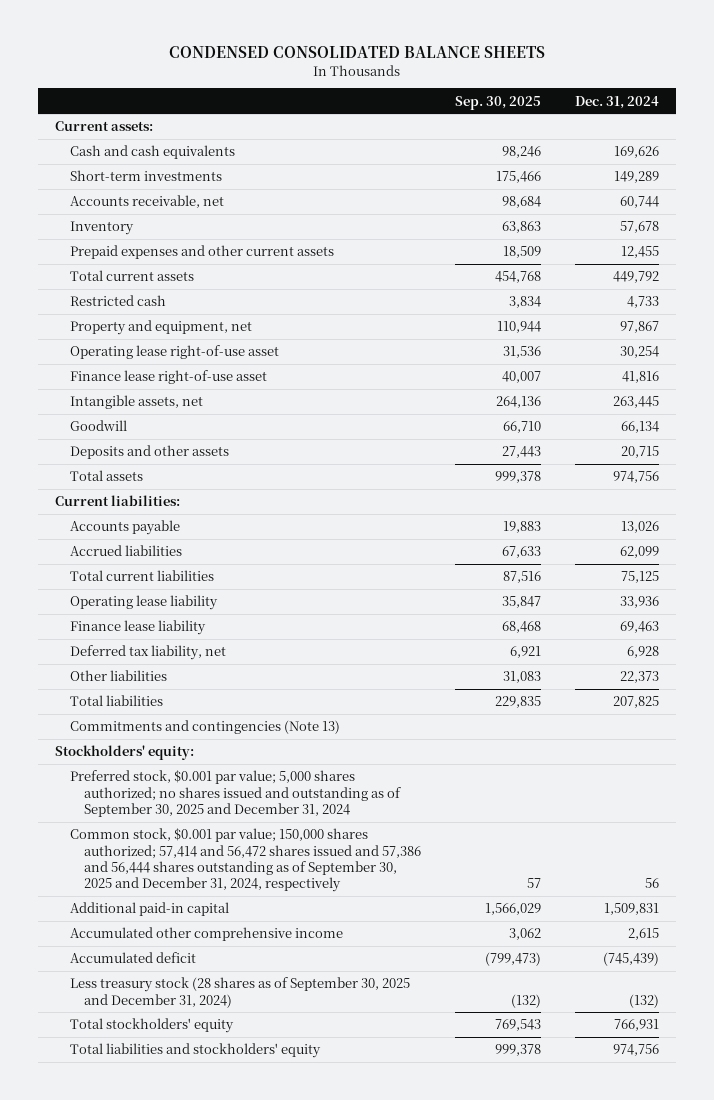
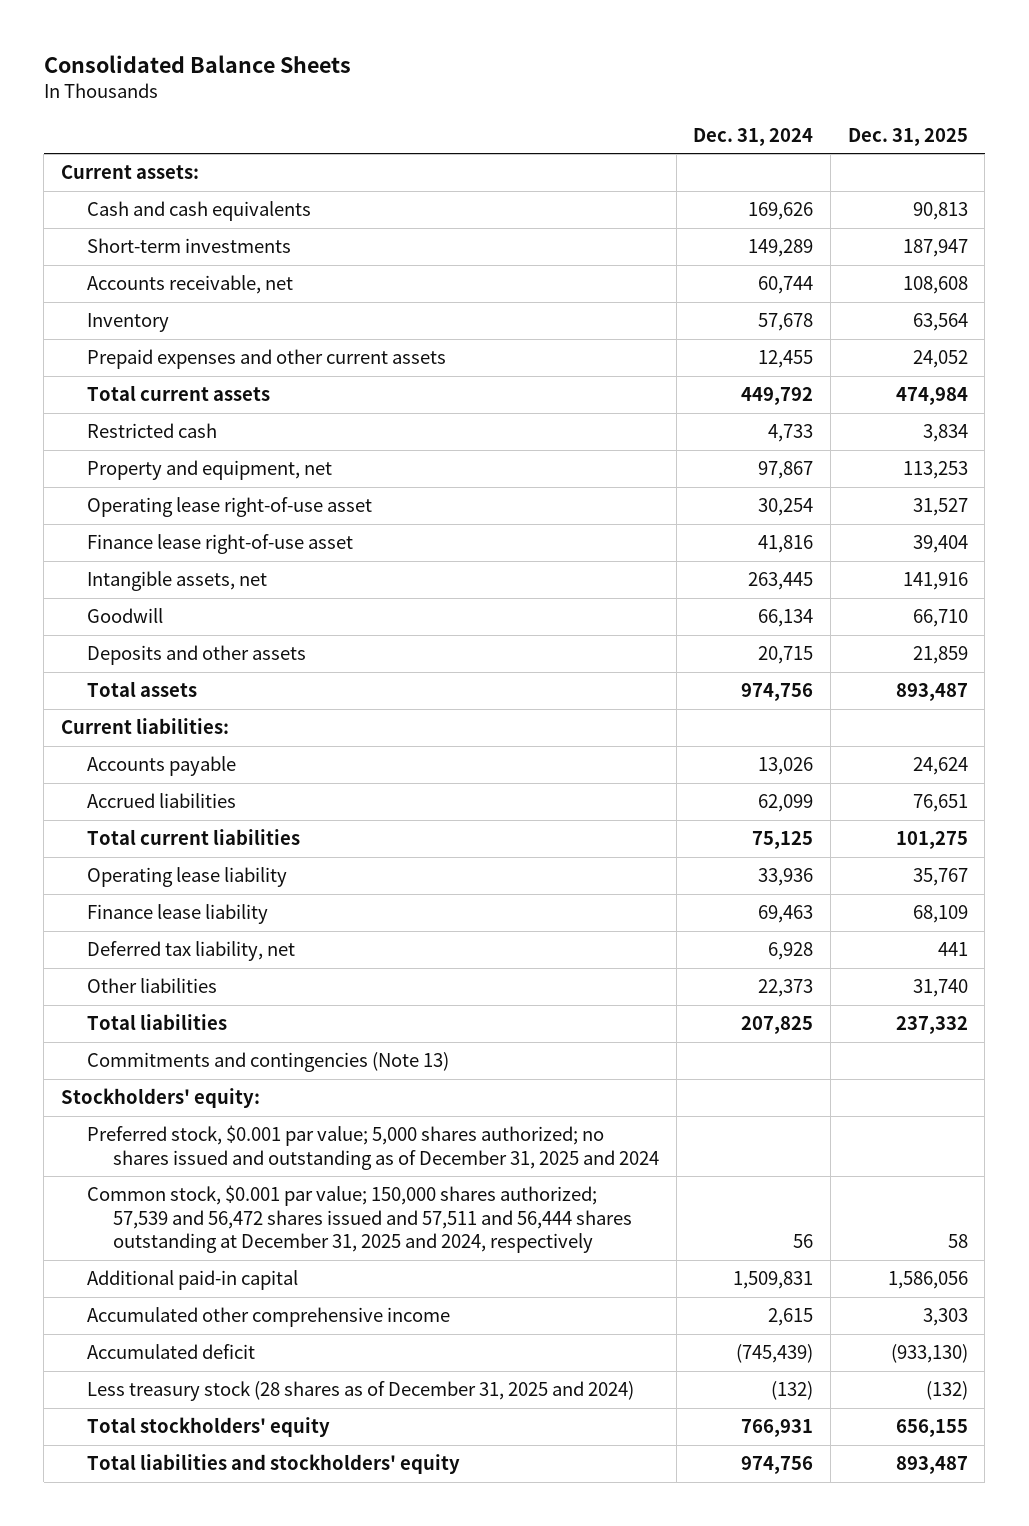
[169,46,546,59] CONDENSED CONSOLIDATED BALANCE SHEETS -> [43,54,351,73] Consolidated Balance Sheets
[454,95,541,110] Sep. 30, 2025 -> none
none -> [847,127,968,146] Dec. 31, 2025
[69,770,401,817] Preferred stock, $0.001 par value; 5,000 shares authorized; no shares issued and outstanding as of September 30, 2025 and December 31, 2024 -> [87,1125,660,1170] Preferred stock, $0.001 par value; 5,000 shares authorized; no shares issued and outstanding as of December 31, 2025 and 2024
[69,828,421,893] Common stock, $0.001 par value; 150,000 shares authorized; 57,414 and 56,472 shares issued and 57,386 and 56,444 shares outstanding as of September 30, 2025 and December 31, 2024, respectively -> [87,1185,633,1254] Common stock, $0.001 par value; 150,000 shares authorized; 57,539 and 56,472 shares issued and 57,511 and 56,444 shares outstanding at December 31, 2025 and 2024, respectively
[69,977,410,1008] Less treasury stock (28 shares as of September 30, 2025 and December 31, 2024) -> [87,1381,635,1402] Less treasury stock (28 shares as of December 31, 2025 and 2024)

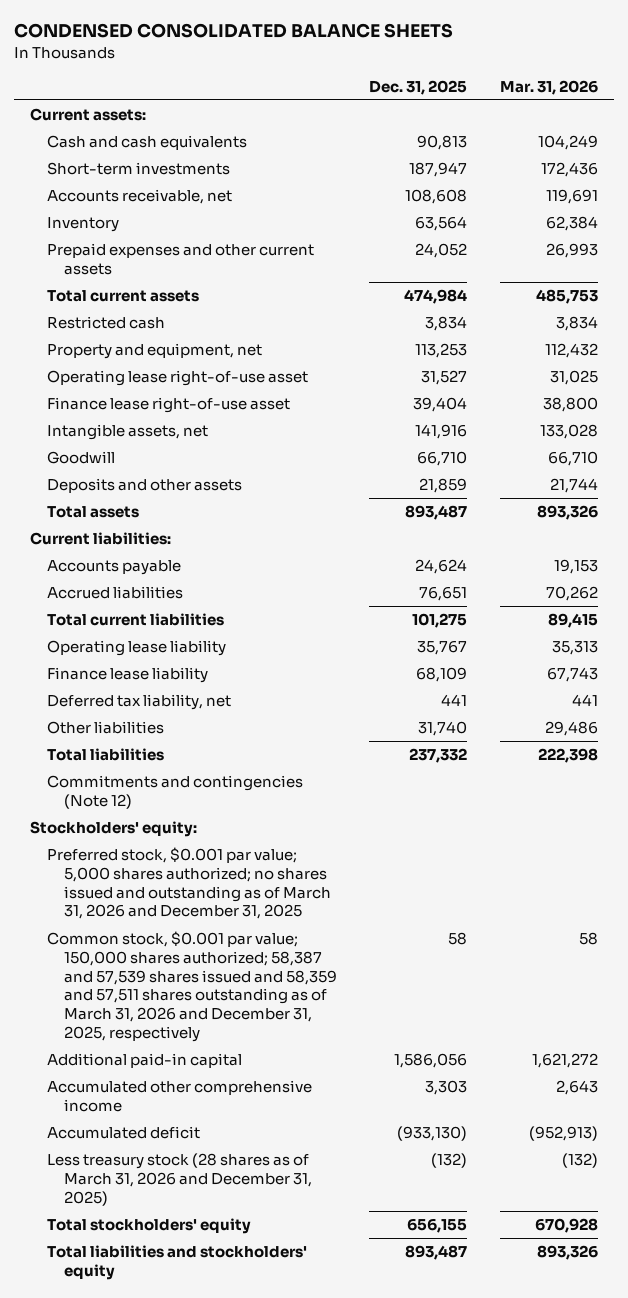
[43,54,351,73] Consolidated Balance Sheets -> [13,23,453,39] CONDENSED CONSOLIDATED BALANCE SHEETS
[693,127,814,146] Dec. 31, 2024 -> none
none -> [499,79,598,95] Mar. 31, 2026
[87,1052,450,1073] Commitments and contingencies (Note 13) -> [46,775,303,809] Commitments and contingencies (Note 12)
[87,1125,660,1170] Preferred stock, $0.001 par value; 5,000 shares authorized; no shares issued and outstanding as of December 31, 2025 and 2024 -> [46,847,331,920] Preferred stock, $0.001 par value; 5,000 shares authorized; no shares issued and outstanding as of March 31, 2026 and December 31, 2025
[87,1185,633,1254] Common stock, $0.001 par value; 150,000 shares authorized; 57,539 and 56,472 shares issued and 57,511 and 56,444 shares outstanding at December 31, 2025 and 2024, respectively -> [46,931,337,1042] Common stock, $0.001 par value; 150,000 shares authorized; 58,387 and 57,539 shares issued and 58,359 and 57,511 shares outstanding as of March 31, 2026 and December 31, 2025, respectively
[87,1381,635,1402] Less treasury stock (28 shares as of December 31, 2025 and 2024) -> [46,1153,312,1206] Less treasury stock (28 shares as of March 31, 2026 and December 31, 2025)

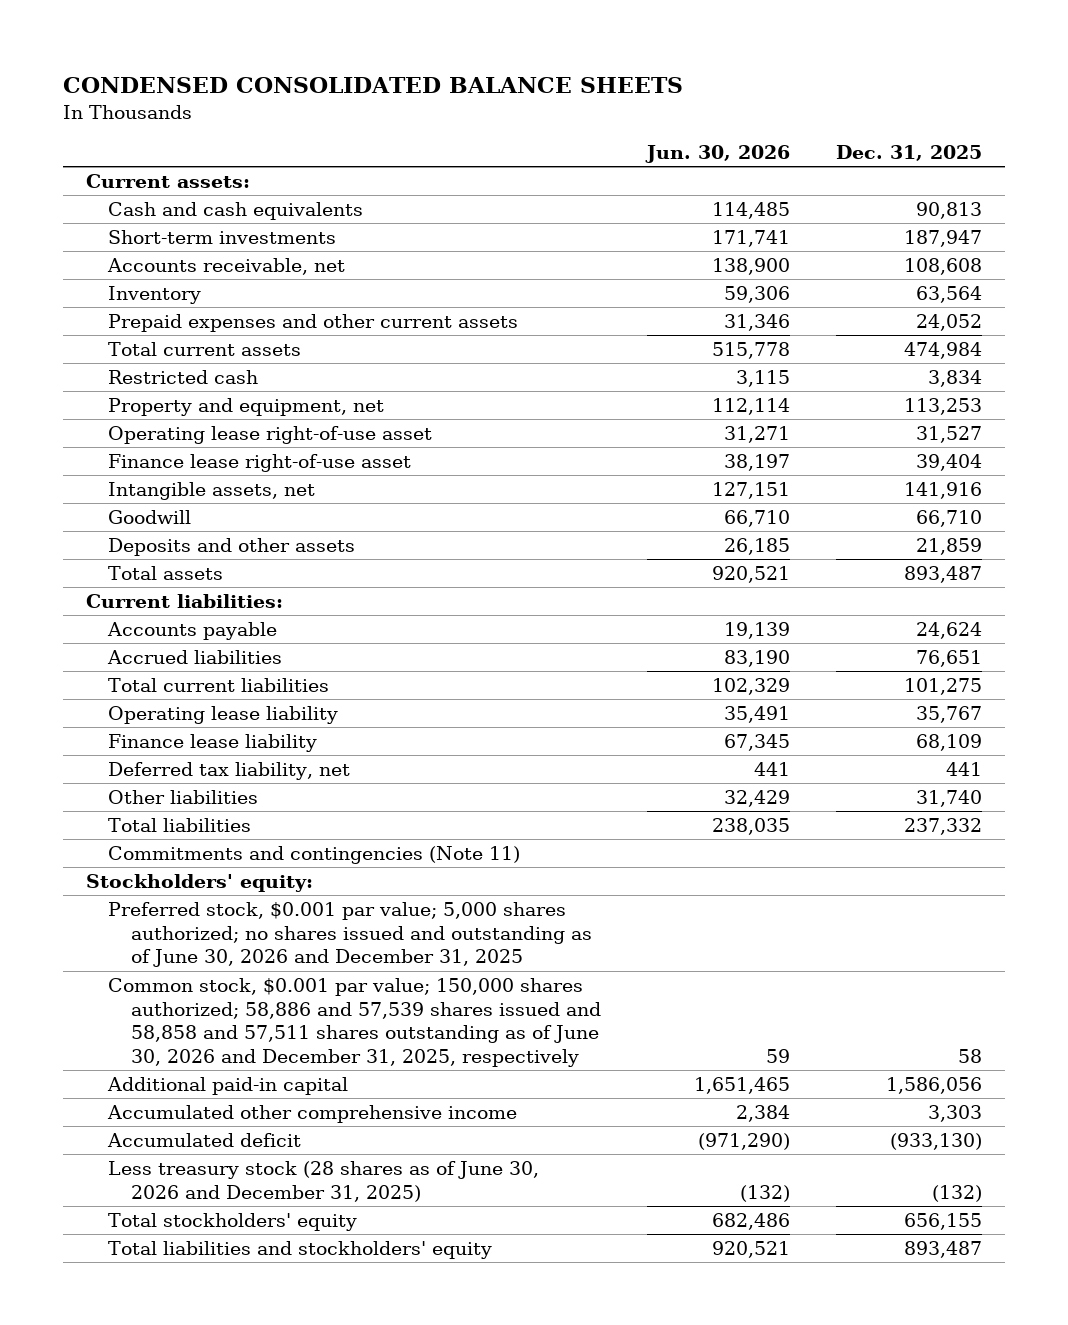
[499,79,598,95] Mar. 31, 2026 -> none
none -> [645,145,791,164] Jun. 30, 2026
[46,775,303,809] Commitments and contingencies (Note 12) -> [108,846,521,865] Commitments and contingencies (Note 11)
[46,847,331,920] Preferred stock, $0.001 par value; 5,000 shares authorized; no shares issued and outstanding as of March 31, 2026 and December 31, 2025 -> [108,902,592,968] Preferred stock, $0.001 par value; 5,000 shares authorized; no shares issued and outstanding as of June 30, 2026 and December 31, 2025
[46,931,337,1042] Common stock, $0.001 par value; 150,000 shares authorized; 58,387 and 57,539 shares issued and 58,359 and 57,511 shares outstanding as of March 31, 2026 and December 31, 2025, respectively -> [108,978,601,1067] Common stock, $0.001 par value; 150,000 shares authorized; 58,886 and 57,539 shares issued and 58,858 and 57,511 shares outstanding as of June 30, 2026 and December 31, 2025, respectively
[46,1153,312,1206] Less treasury stock (28 shares as of March 31, 2026 and December 31, 2025) -> [108,1161,540,1202] Less treasury stock (28 shares as of June 30, 2026 and December 31, 2025)

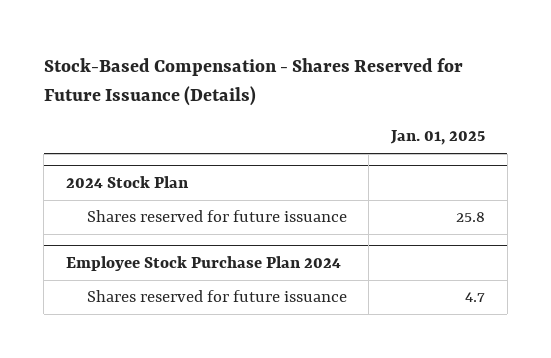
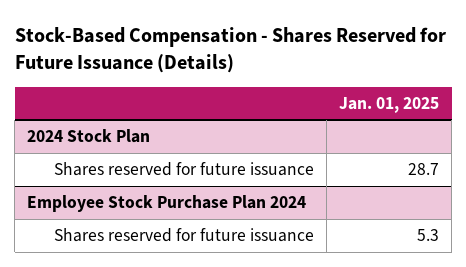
[455,212,485,223] 25.8 -> [408,163,440,176] 28.7
[464,292,485,303] 4.7 -> [417,229,440,242] 5.3

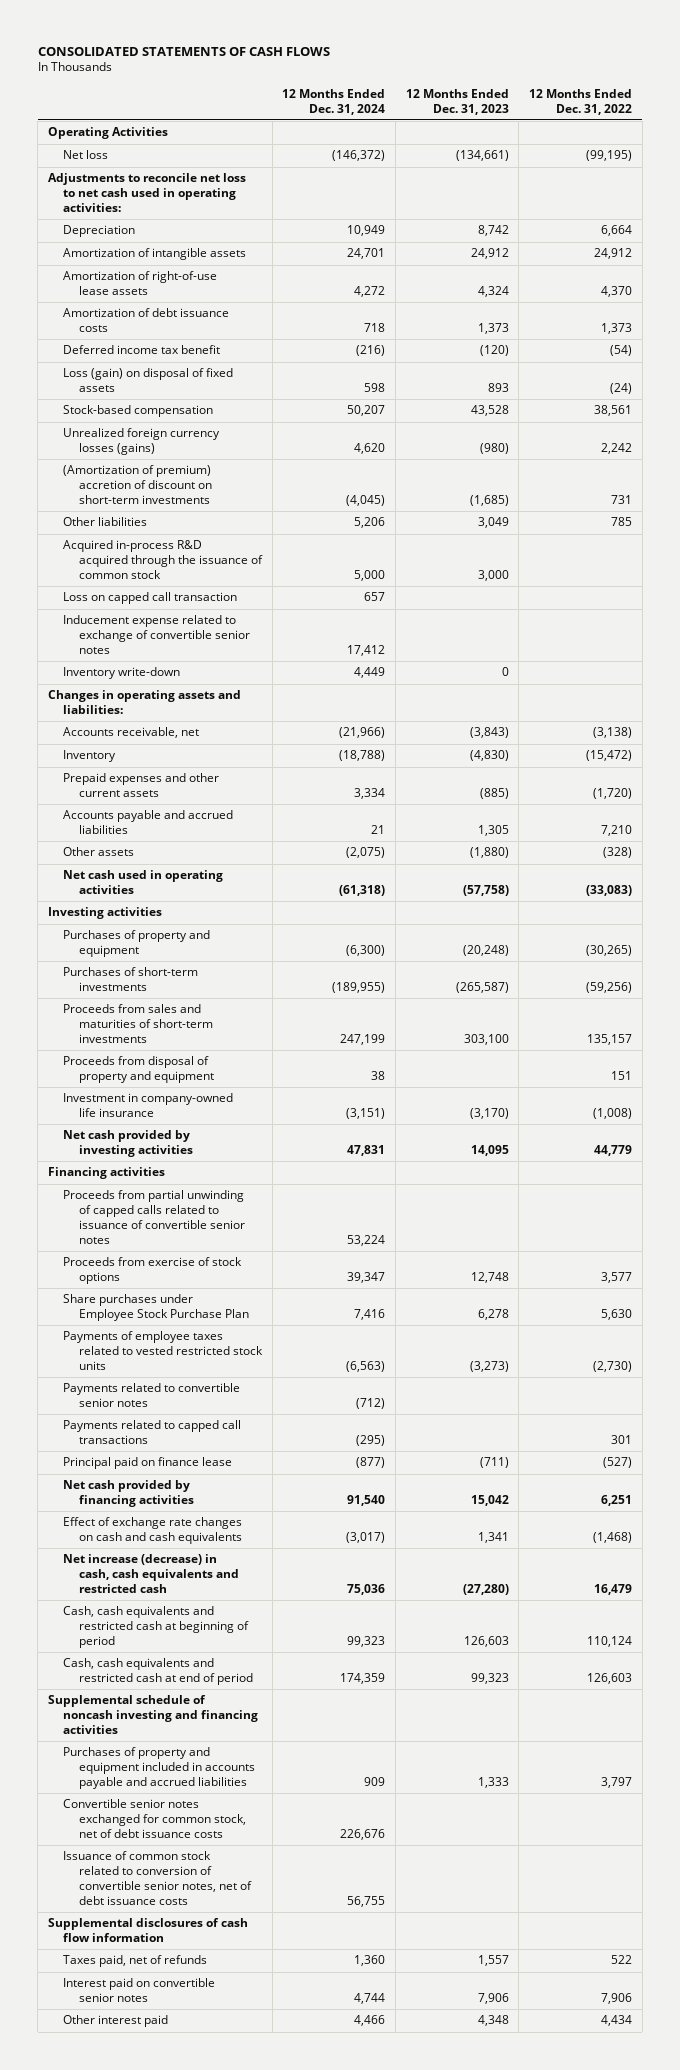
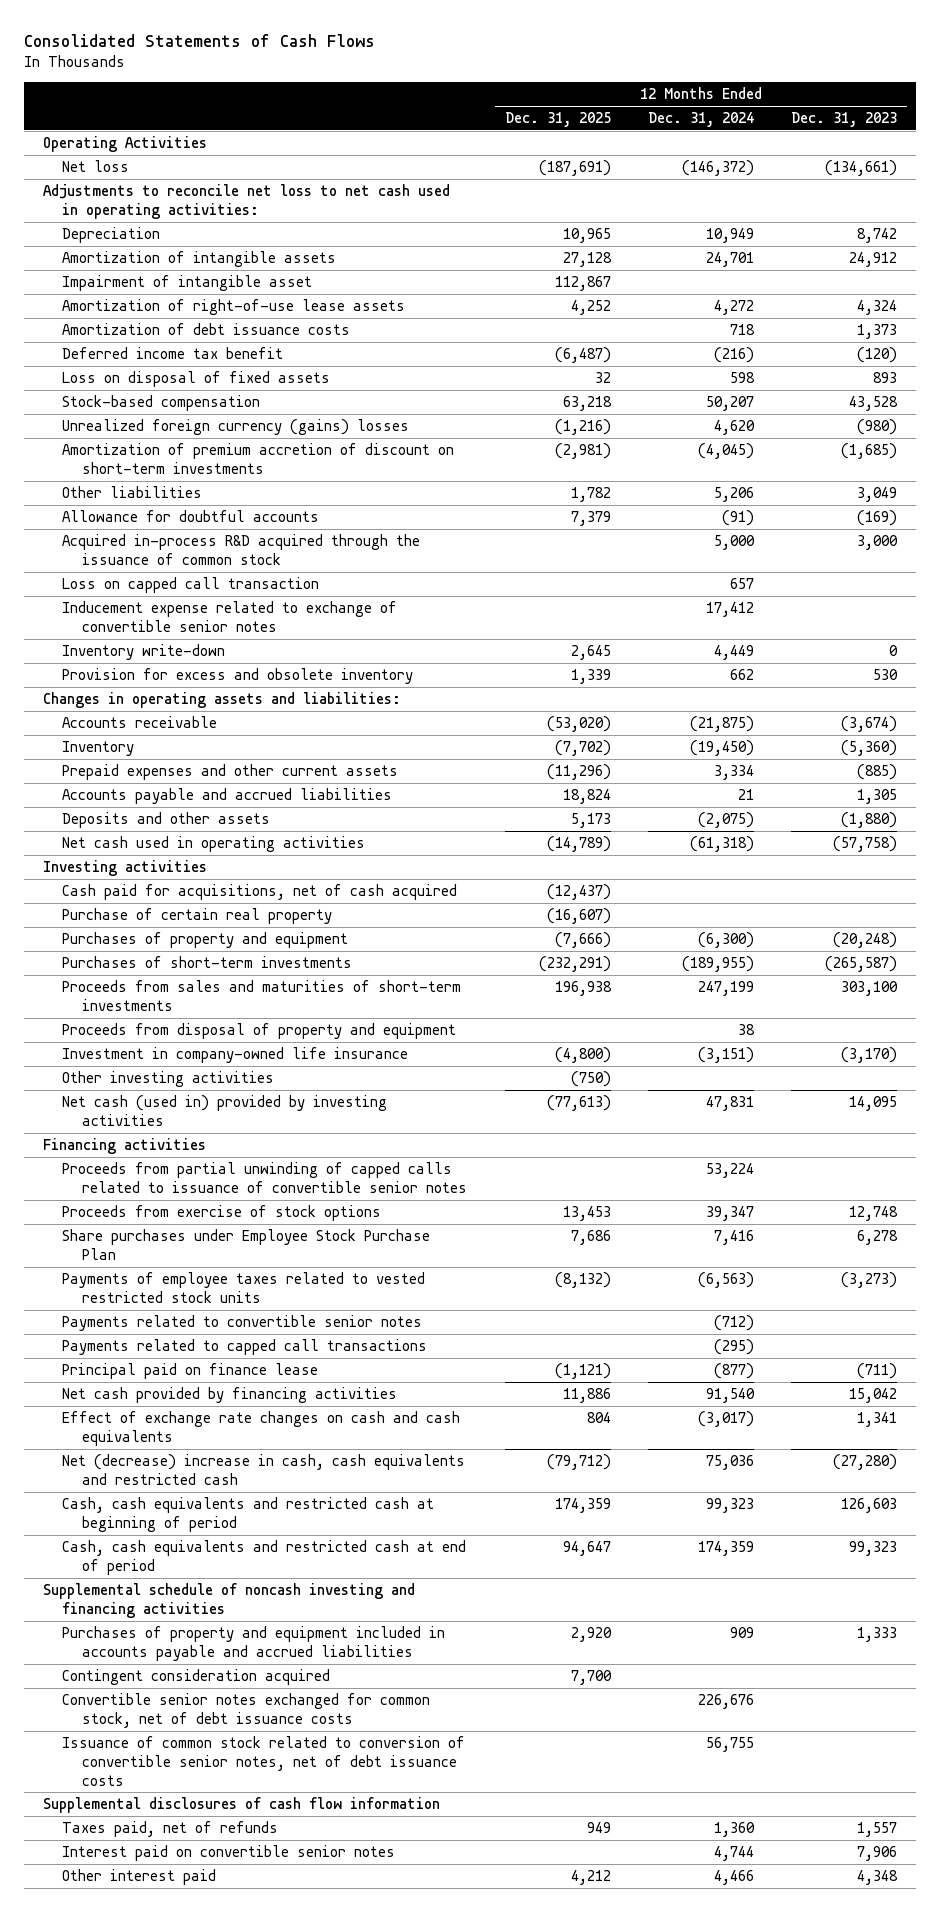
[37,46,330,56] CONSOLIDATED STATEMENTS OF CASH FLOWS -> [24,34,376,48] Consolidated Statements of Cash Flows
[529,88,633,115] 12 Months Ended Dec. 31, 2022 -> none
none -> [504,112,611,128] Dec. 31, 2025
none -> [62,274,313,291] Impairment of intangible asset
[63,368,234,393] Loss (gain) on disposal of fixed assets -> [62,370,331,387] Loss on disposal of fixed assets
[63,428,221,456] Unrealized foreign currency losses (gains) -> [62,418,410,435] Unrealized foreign currency (gains) losses
[63,465,212,504] (Amortization of premium) accretion of discount on short-term investments -> [62,442,455,474] Amortization of premium accretion of discount on short-term investments
none -> [62,509,320,522] Allowance for doubtful accounts
none -> [62,667,414,684] Provision for excess and obsolete inventory
[63,727,200,739] Accounts receivable, net -> [62,715,218,728] Accounts receivable
[339,727,386,739] (21,966) -> [690,715,755,732] (21,875)
[469,727,509,739] (3,843) -> [841,715,898,732] (3,674)
[339,750,386,762] (18,788) -> [690,739,755,756] (19,450)
[469,750,509,762] (4,830) -> [841,739,898,756] (5,360)
[63,847,135,857] Other assets -> [62,811,271,828] Deposits and other assets
none -> [62,883,458,900] Cash paid for acquisitions, net of cash acquired
none -> [62,907,333,924] Purchase of certain real property
none -> [62,1070,275,1087] Other investing activities
[63,1130,193,1158] Net cash provided by investing activities -> [62,1094,388,1126] Net cash (used in) provided by investing activities
[63,1554,239,1593] Net increase (decrease) in cash, cash equivalents and restricted cash -> [62,1453,466,1485] Net (decrease) increase in cash, cash equivalents and restricted cash
none -> [62,1668,331,1685] Contingent consideration acquired

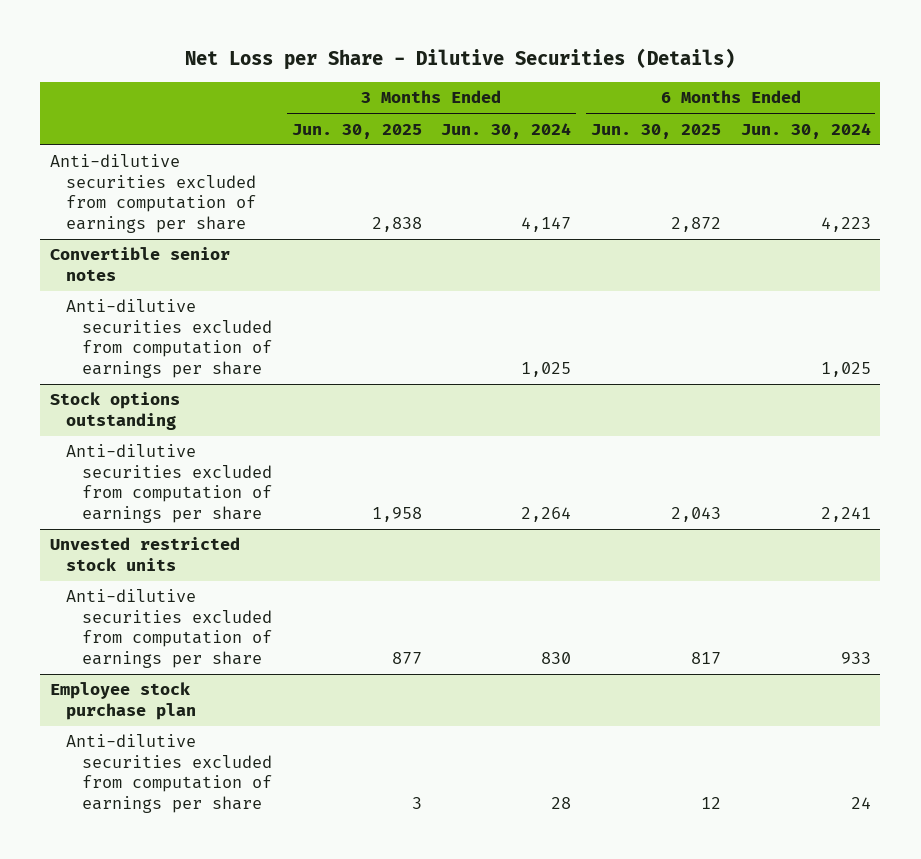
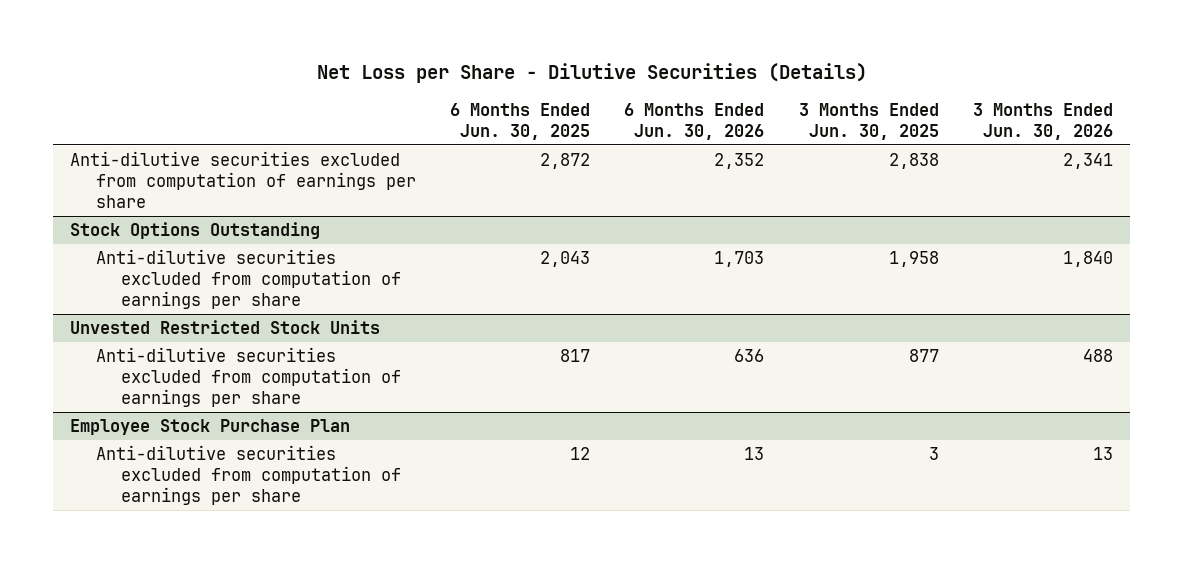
[441,122,572,139] Jun. 30, 2024 -> none
[740,122,871,139] Jun. 30, 2024 -> none
none -> [624,102,765,140] 6 Months Ended Jun. 30, 2026
none -> [973,102,1114,140] 3 Months Ended Jun. 30, 2026
[50,247,231,281] Convertible senior notes -> none
[66,299,273,378] Anti-dilutive securities excluded from computation of earnings per share -> none
[50,392,181,430] Stock options outstanding -> [70,222,321,240] Stock Options Outstanding
[50,537,241,571] Unvested restricted stock units -> [70,320,381,335] Unvested Restricted Stock Units
[50,682,197,720] Employee stock purchase plan -> [70,419,351,436] Employee Stock Purchase Plan

